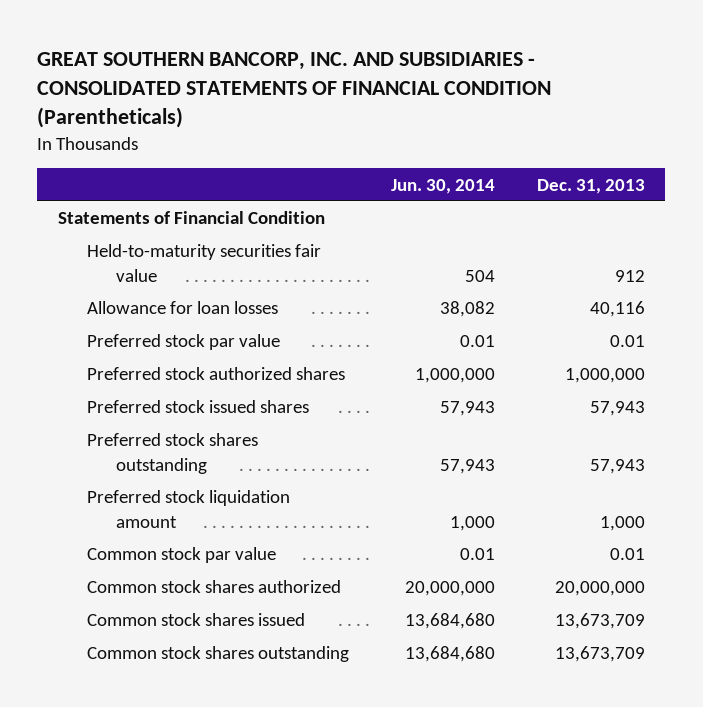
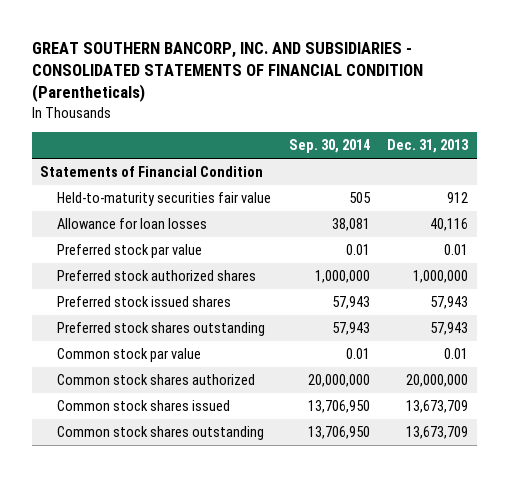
[390,178,495,194] Jun. 30, 2014 -> none
none -> [288,139,370,154] Sep. 30, 2014
[86,490,290,528] Preferred stock liquidation amount -> none

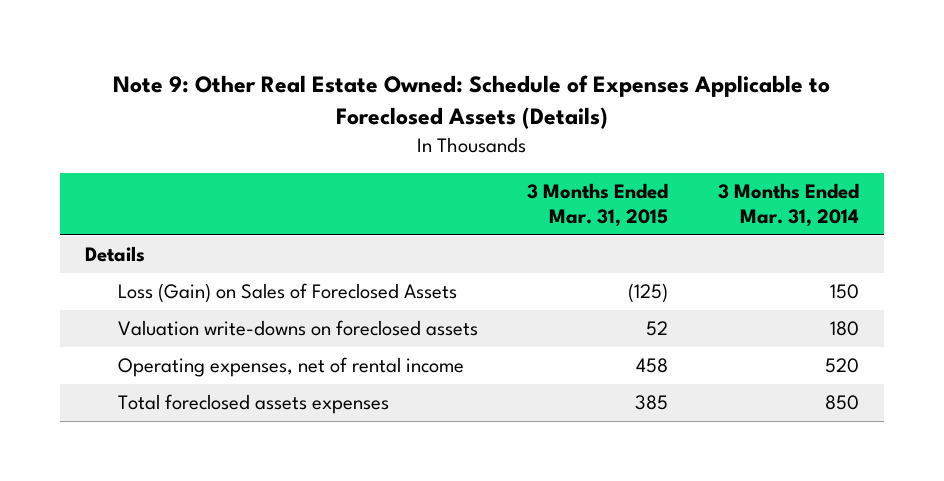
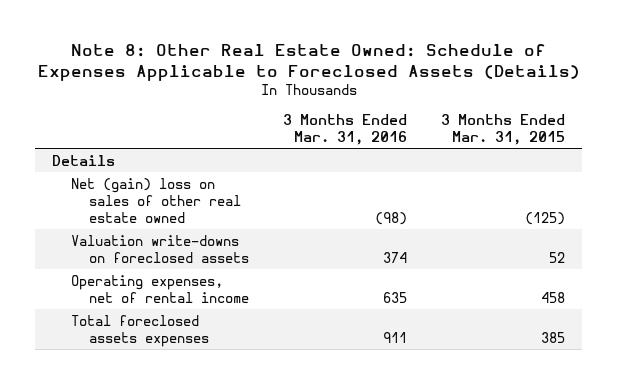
[112,75,830,130] Note 9: Other Real Estate Owned: Schedule of Expenses Applicable to Foreclosed Assets (Details) -> [37,44,580,81] Note 8: Other Real Estate Owned: Schedule of Expenses Applicable to Foreclosed Assets (Details)
[717,183,859,227] 3 Months Ended Mar. 31, 2014 -> none
none -> [282,113,407,145] 3 Months Ended Mar. 31, 2016
[117,283,457,304] Loss (Gain) on Sales of Foreclosed Assets -> [70,177,241,223] Net (gain) loss on sales of other real estate owned

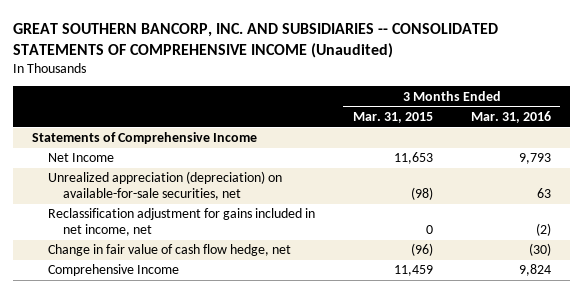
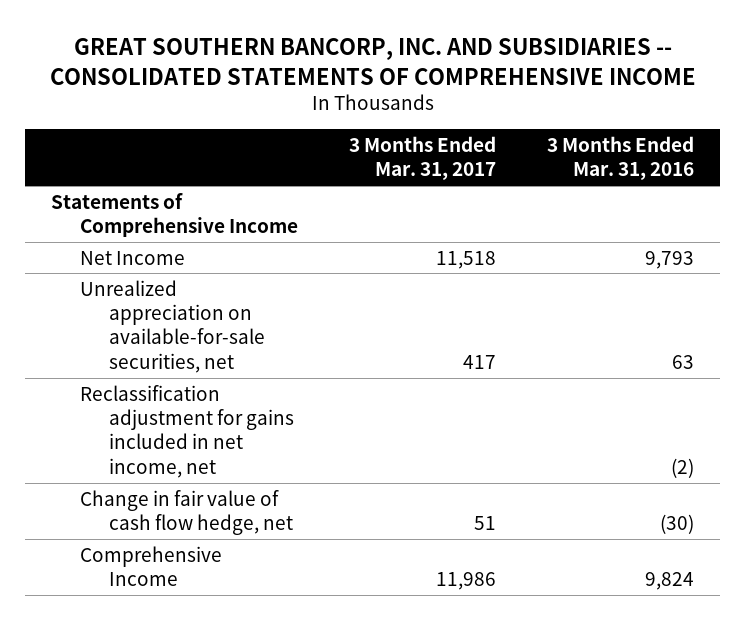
[13,23,499,58] GREAT SOUTHERN BANCORP, INC. AND SUBSIDIARIES -- CONSOLIDATED STATEMENTS OF COMPREHENSIVE INCOME (Unaudited) -> [49,38,696,85] GREAT SOUTHERN BANCORP, INC. AND SUBSIDIARIES -- CONSOLIDATED STATEMENTS OF COMPREHENSIVE INCOME
[352,112,433,124] Mar. 31, 2015 -> none
none -> [349,136,497,181] 3 Months Ended Mar. 31, 2017
[47,171,282,200] Unrealized appreciation (depreciation) on available-for-sale securities, net -> [79,279,265,373] Unrealized appreciation on available-for-sale securities, net

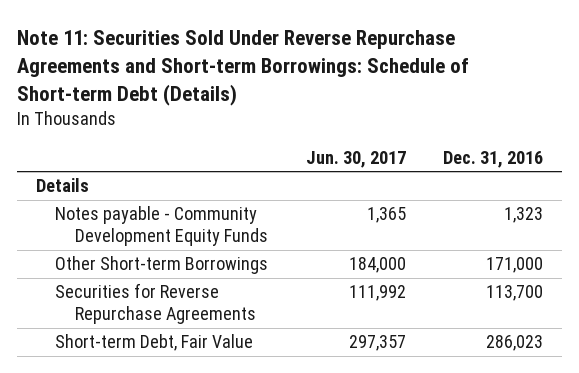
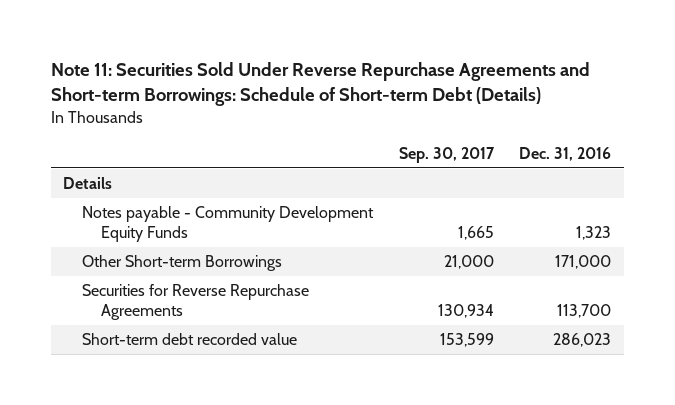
[305,150,406,168] Jun. 30, 2017 -> none
none -> [398,147,495,164] Sep. 30, 2017
[55,334,254,352] Short-term Debt, Fair Value -> [82,333,298,346] Short-term debt recorded value

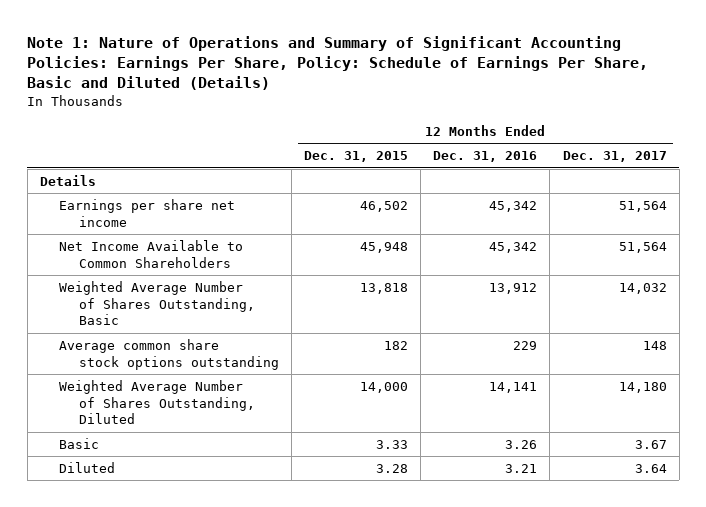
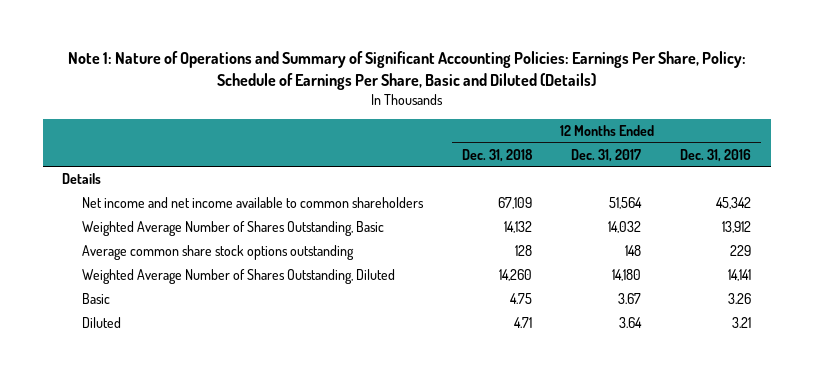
[304,151,409,163] Dec. 31, 2015 -> none
none -> [462,148,534,162] Dec. 31, 2018
[59,198,236,227] Earnings per share net income -> none
[59,239,244,268] Net Income Available to Common Shareholders -> [81,197,424,209] Net income and net income available to common shareholders

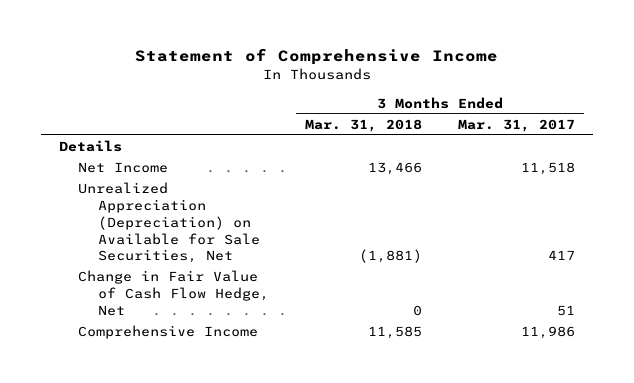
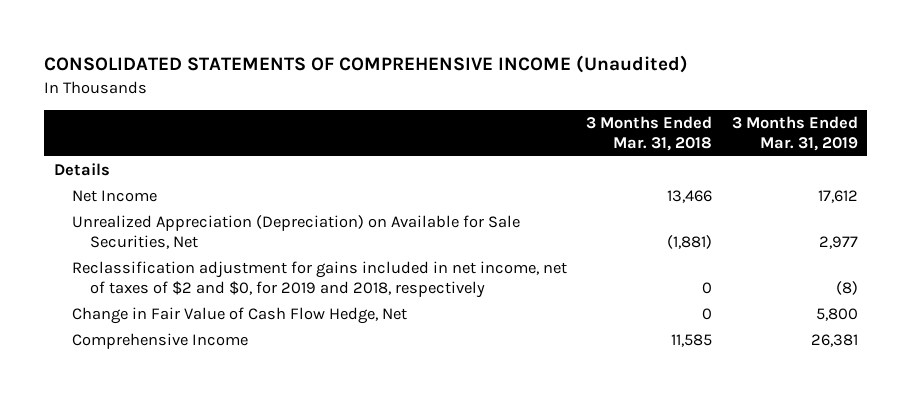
[134,48,498,66] Statement of Comprehensive Income -> [44,55,689,74] CONSOLIDATED STATEMENTS OF COMPREHENSIVE INCOME (Unaudited)
[457,118,575,132] Mar. 31, 2017 -> none
none -> [731,115,858,152] 3 Months Ended Mar. 31, 2019
none -> [71,261,567,299] Reclassification adjustment for gains included in net income, net of taxes of $2 and $0, for 2019 and 2018, respectively

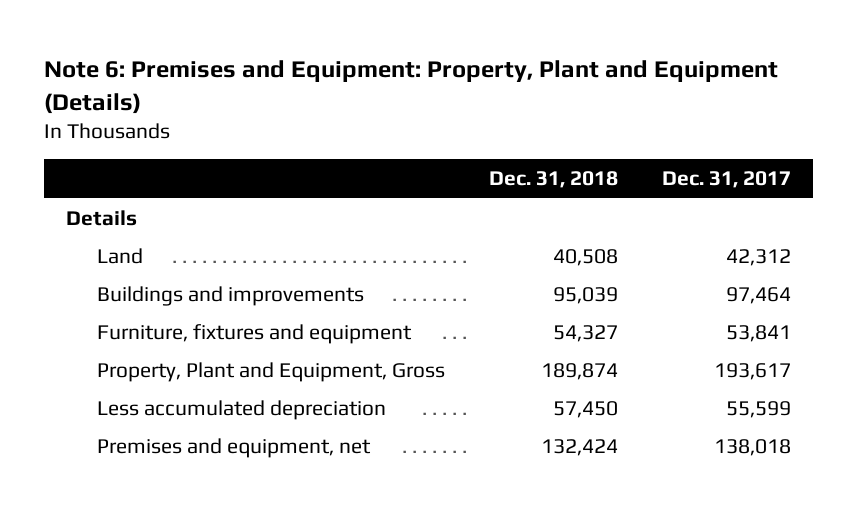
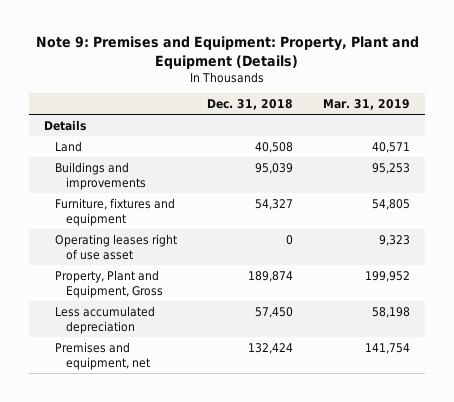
[44,60,779,114] Note 6: Premises and Equipment: Property, Plant and Equipment (Details) -> [35,36,419,69] Note 9: Premises and Equipment: Property, Plant and Equipment (Details)
[661,171,791,189] Dec. 31, 2017 -> none
none -> [322,99,410,111] Mar. 31, 2019
none -> [54,233,177,260] Operating leases right of use asset

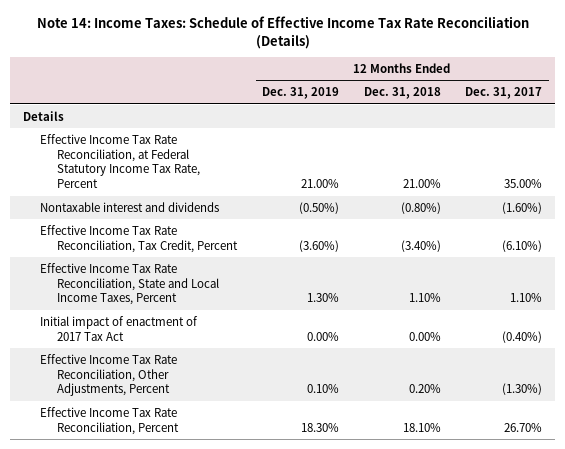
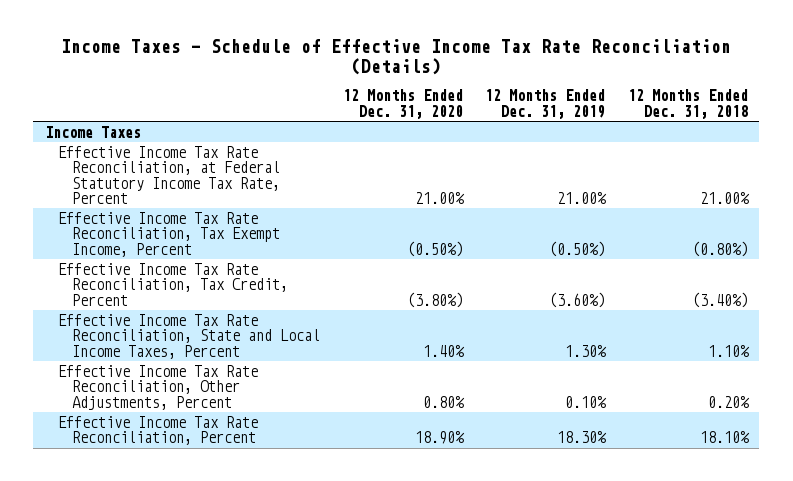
[36,15,529,49] Note 14: Income Taxes: Schedule of Effective Income Tax Rate Reconciliation (Details) -> [61,39,732,75] Income Taxes - Schedule of Effective Income Tax Rate Reconciliation (Details)
[465,87,543,100] Dec. 31, 2017 -> none
none -> [342,89,463,119] 12 Months Ended Dec. 31, 2020
[22,110,64,121] Details -> none
none -> [44,125,141,138] Income Taxes
[39,201,219,212] Nontaxable interest and dividends -> [58,211,281,257] Effective Income Tax Rate Reconciliation, Tax Exempt Income, Percent
[39,315,198,341] Initial impact of enactment of 2017 Tax Act -> none

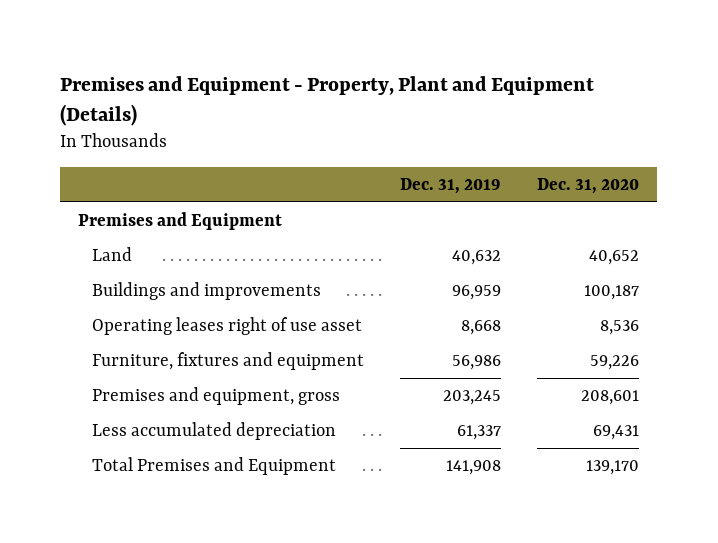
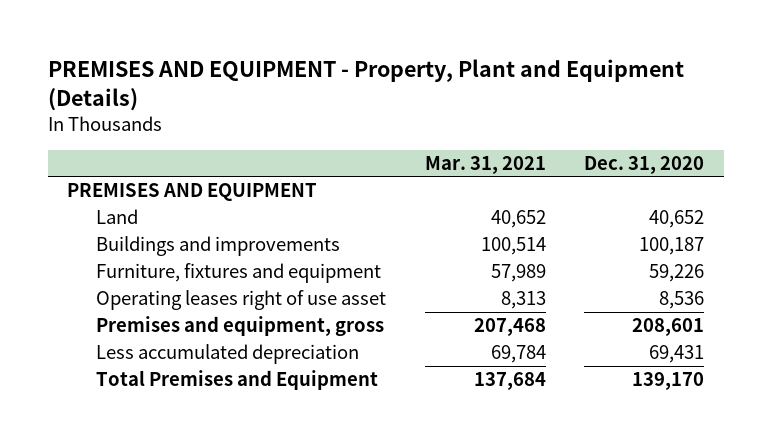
[60,75,595,126] Premises and Equipment - Property, Plant and Equipment (Details) -> [48,58,685,111] PREMISES AND EQUIPMENT - Property, Plant and Equipment (Details)
[400,177,502,194] Dec. 31, 2019 -> none
none -> [424,155,546,174] Mar. 31, 2021
[78,212,283,231] Premises and Equipment -> [67,183,318,202] PREMISES AND EQUIPMENT
[92,317,363,336] Operating leases right of use asset -> [95,290,386,311] Operating leases right of use asset

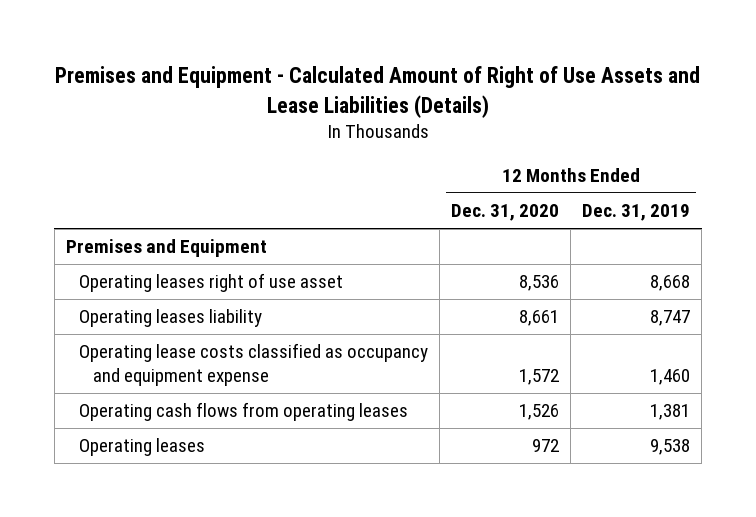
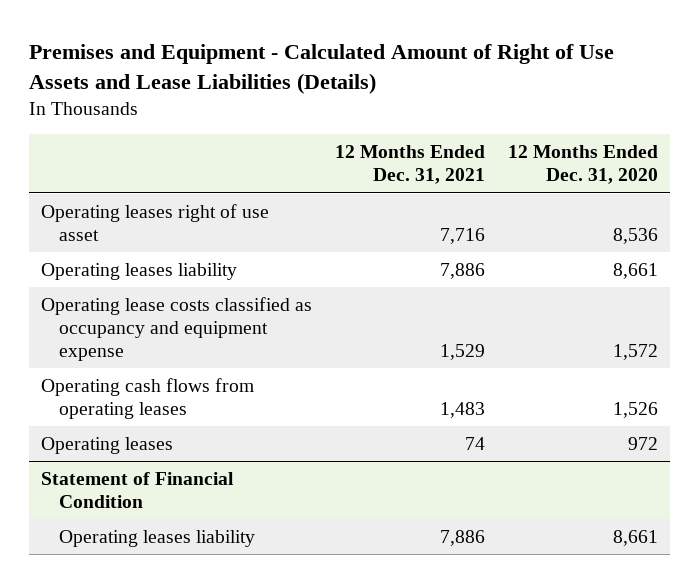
[582,204,691,222] Dec. 31, 2019 -> none
none -> [334,145,485,185] 12 Months Ended Dec. 31, 2021
[65,239,267,258] Premises and Equipment -> none
none -> [40,471,234,508] Statement of Financial Condition
none -> [58,529,255,547] Operating leases liability

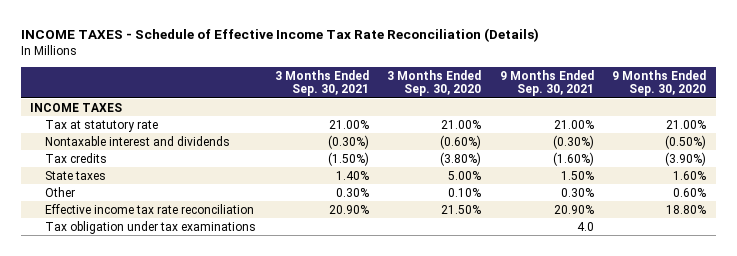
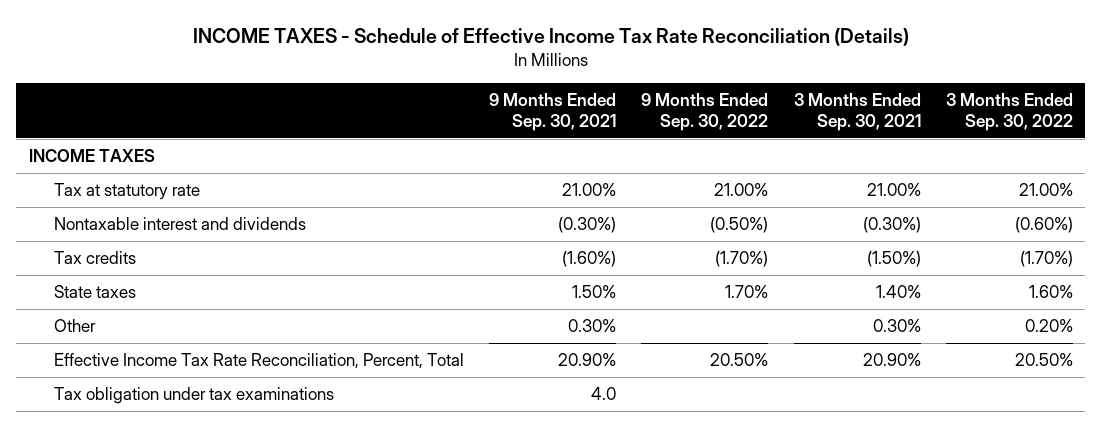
[387,69,482,97] 3 Months Ended Sep. 30, 2020 -> none
[612,69,707,97] 9 Months Ended Sep. 30, 2020 -> none
none -> [641,92,769,132] 9 Months Ended Sep. 30, 2022
none -> [945,92,1073,132] 3 Months Ended Sep. 30, 2022
[45,203,255,214] Effective income tax rate reconciliation -> [54,353,465,370] Effective Income Tax Rate Reconciliation, Percent, Total

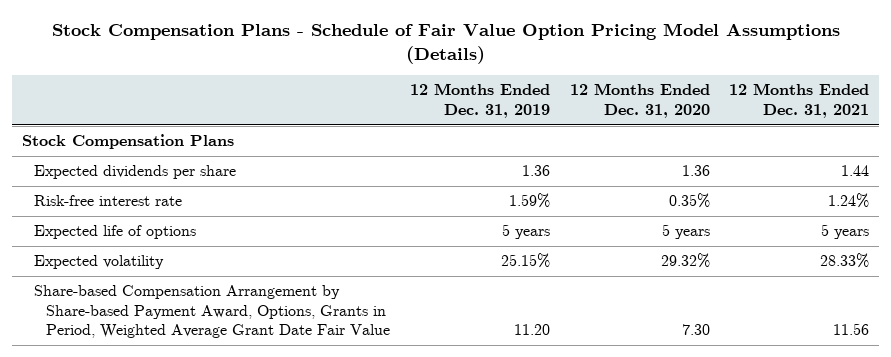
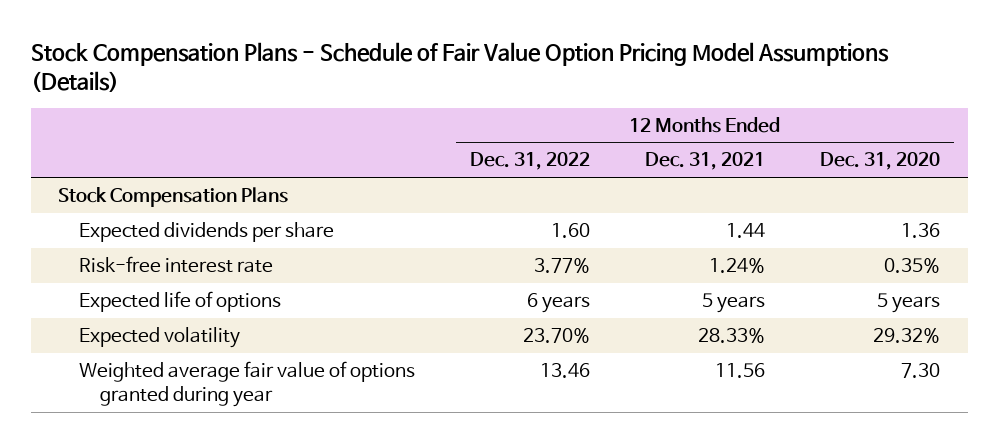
[409,83,550,118] 12 Months Ended Dec. 31, 2019 -> none
none -> [470,152,591,171] Dec. 31, 2022
[34,285,391,339] Share-based Compensation Arrangement by Share-based Payment Award, Options, Grants in Period, Weighted Average Grant Date Fair Value -> [79,361,416,408] Weighted average fair value of options granted during year

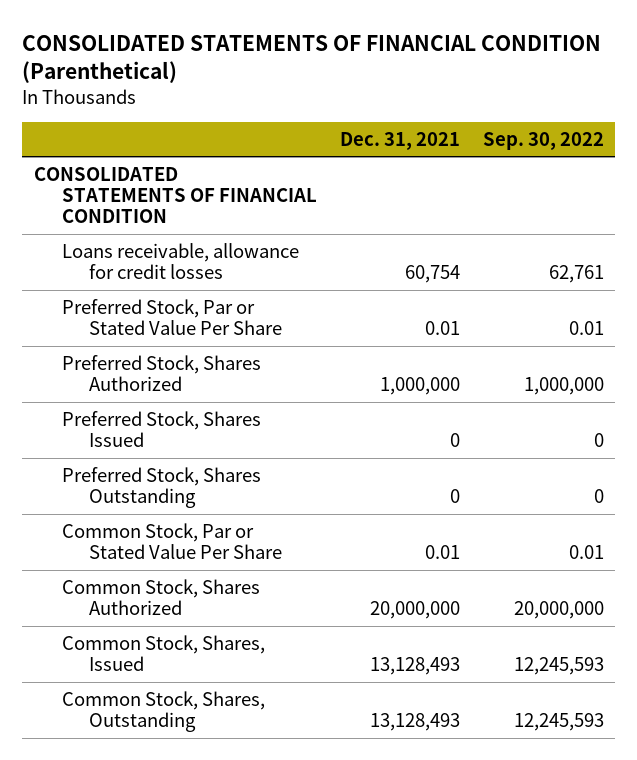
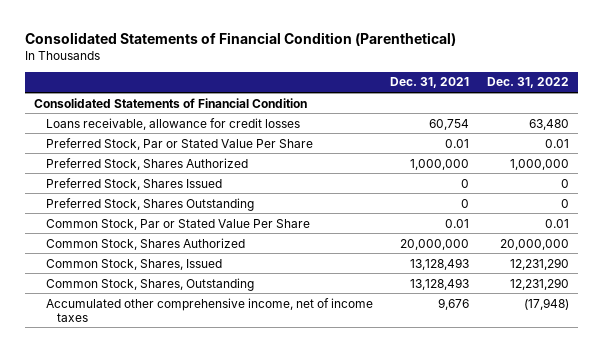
[22,34,602,84] CONSOLIDATED STATEMENTS OF FINANCIAL CONDITION (Parenthetical) -> [25,31,457,46] Consolidated Statements of Financial Condition (Parenthetical)
[482,132,604,151] Sep. 30, 2022 -> none
none -> [487,77,570,89] Dec. 31, 2022
[33,166,317,224] CONSOLIDATED STATEMENTS OF FINANCIAL CONDITION -> [34,97,308,108] Consolidated Statements of Financial Condition
none -> [45,297,373,322] Accumulated other comprehensive income, net of income taxes

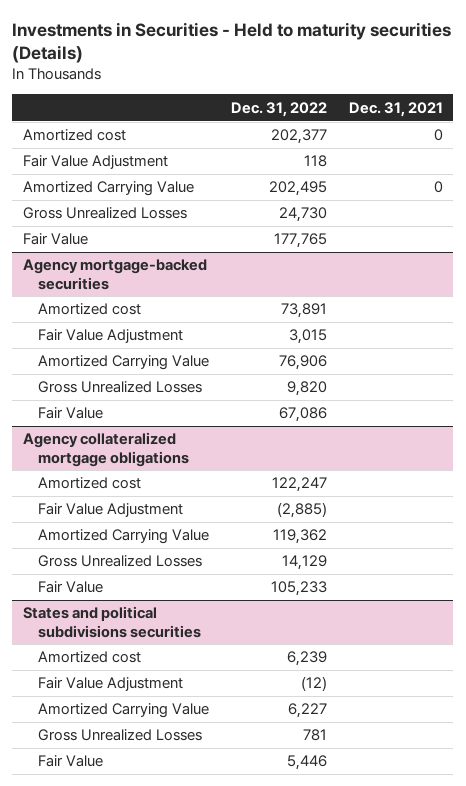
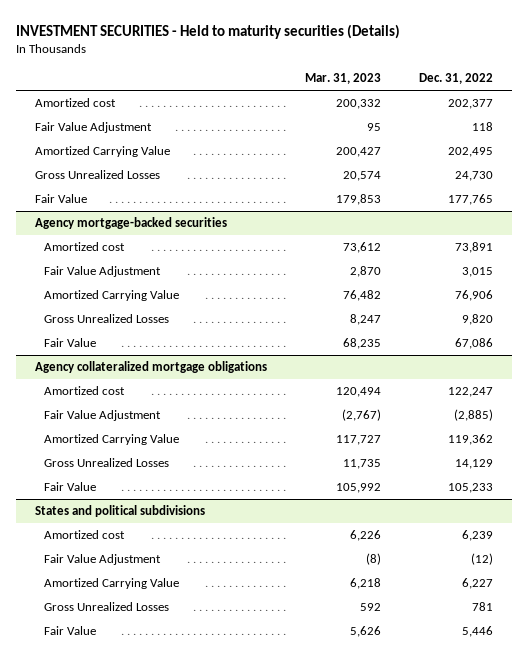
[12,21,452,63] Investments in Securities - Held to maturity securities (Details) -> [15,23,400,39] INVESTMENT SECURITIES - Held to maturity securities (Details)
[348,101,443,117] Dec. 31, 2021 -> none
none -> [305,73,382,85] Mar. 31, 2023
[22,606,202,638] States and political subdivisions securities -> [34,505,205,518] States and political subdivisions

